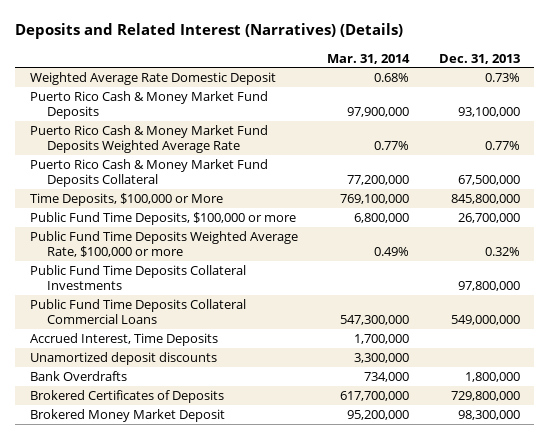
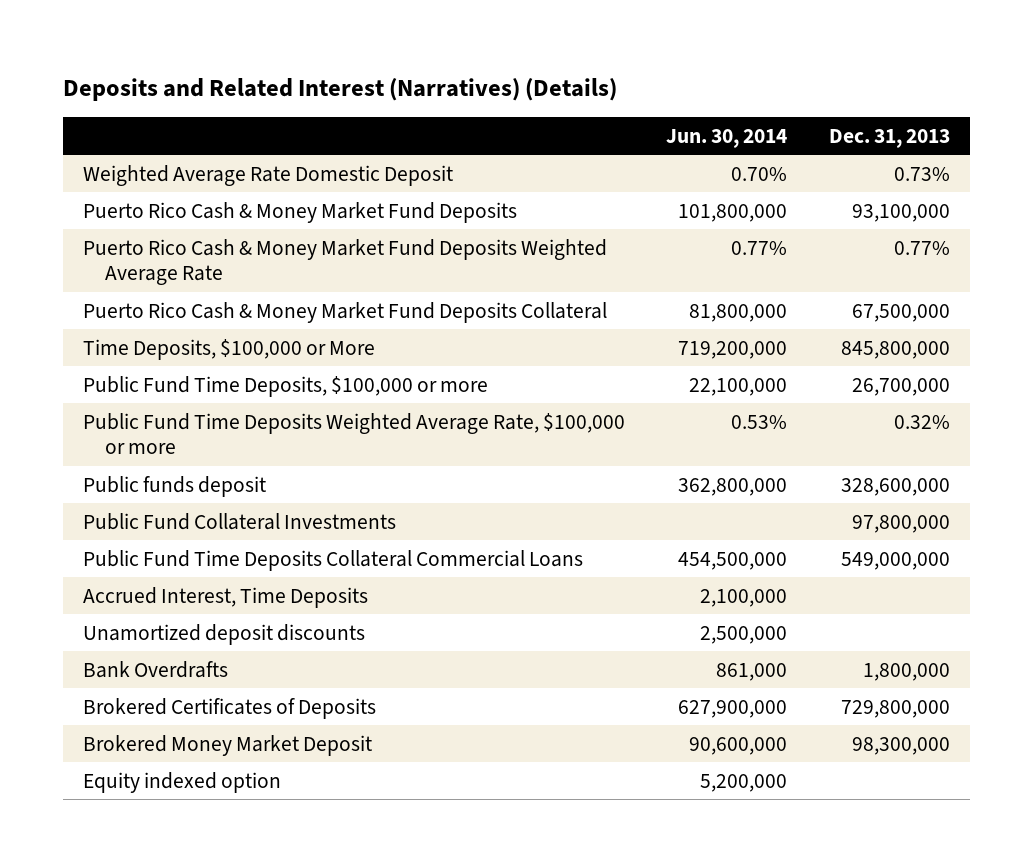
[327,53,411,64] Mar. 31, 2014 -> none
none -> [666,128,788,148] Jun. 30, 2014
none -> [83,475,267,497] Public funds deposit
[29,265,246,291] Public Fund Time Deposits Collateral Investments -> [83,512,397,530] Public Fund Collateral Investments
none -> [83,771,282,793] Equity indexed option

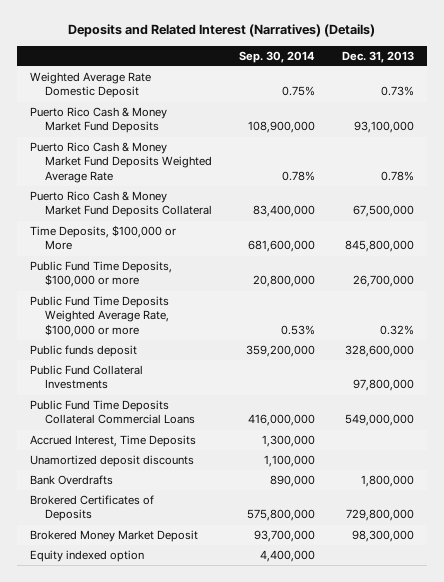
[666,128,788,148] Jun. 30, 2014 -> none
none -> [238,50,315,63] Sep. 30, 2014
[893,240,950,255] 0.77% -> [380,170,414,181] 0.78%

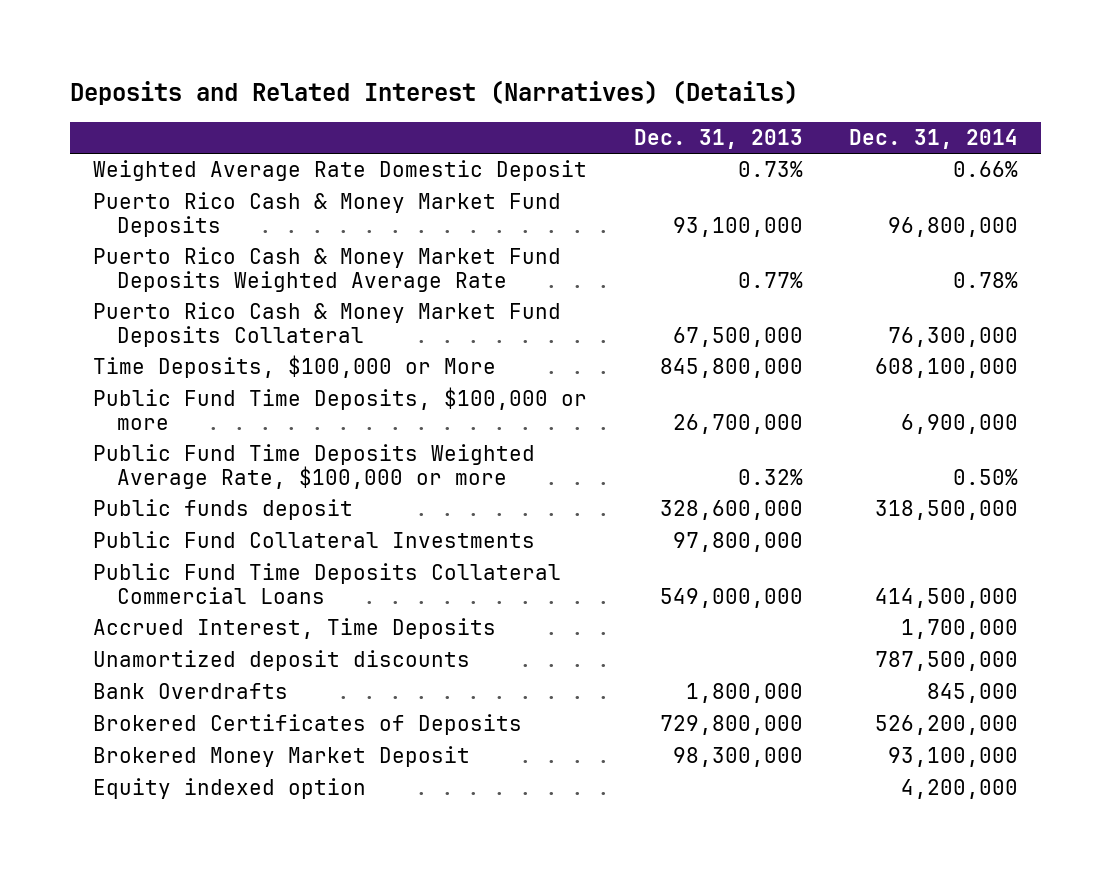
[238,50,315,63] Sep. 30, 2014 -> none
none -> [848,128,1018,149] Dec. 31, 2014
[380,170,414,181] 0.78% -> [737,271,803,288] 0.77%

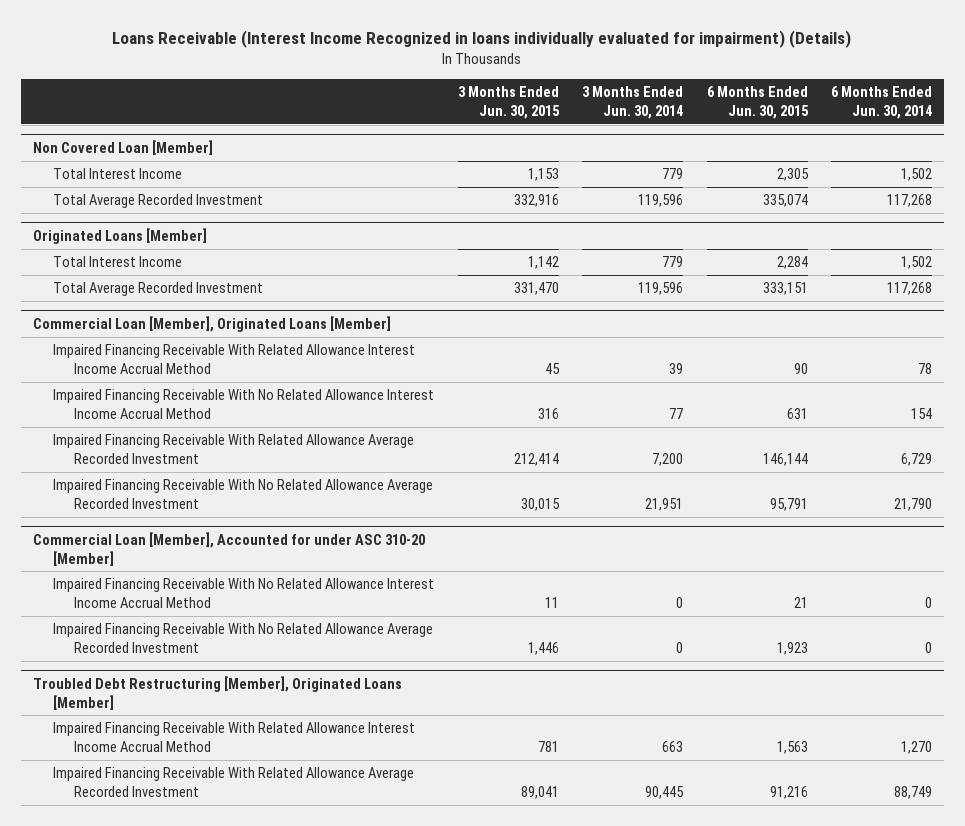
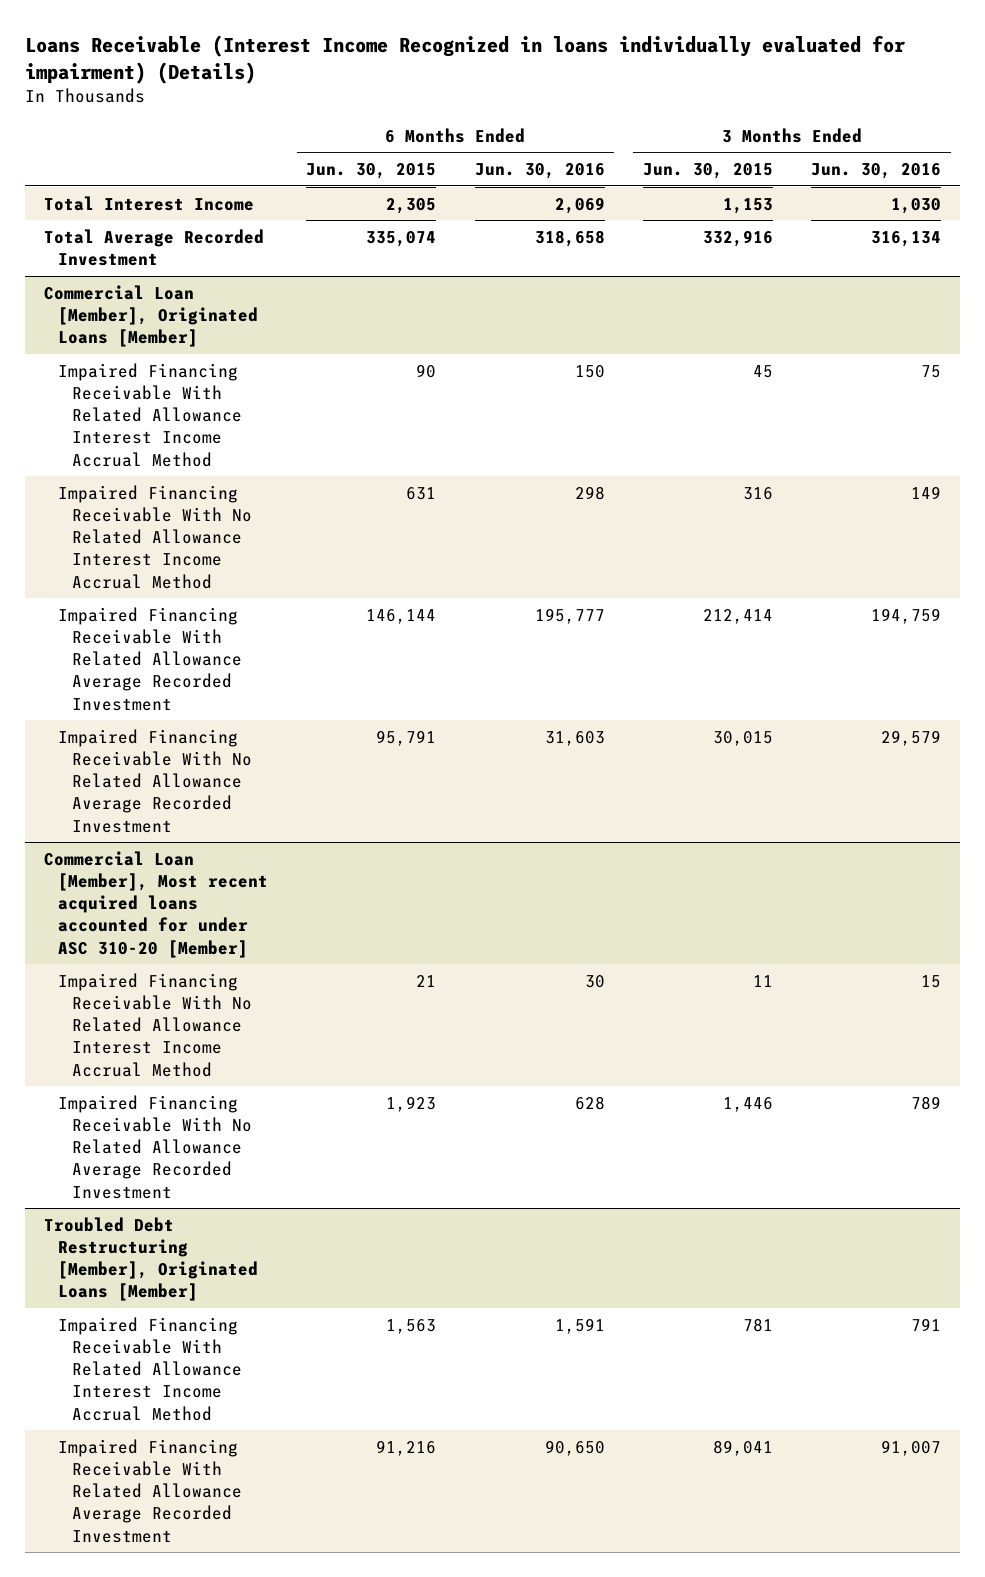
[582,85,684,119] 3 Months Ended Jun. 30, 2014 -> none
[831,85,933,119] 6 Months Ended Jun. 30, 2014 -> none
none -> [474,163,605,180] Jun. 30, 2016
none -> [811,163,942,180] Jun. 30, 2016
[32,139,213,155] Non Covered Loan [Member] -> none
[32,227,207,244] Originated Loans [Member] -> none
[53,256,183,268] Total Interest Income -> none
[53,282,264,297] Total Average Recorded Investment -> none
[32,531,425,566] Commercial Loan [Member], Accounted for under ASC 310-20 [Member] -> [44,850,269,958] Commercial Loan [Member], Most recent acquired loans accounted for under ASC 310-20 [Member]

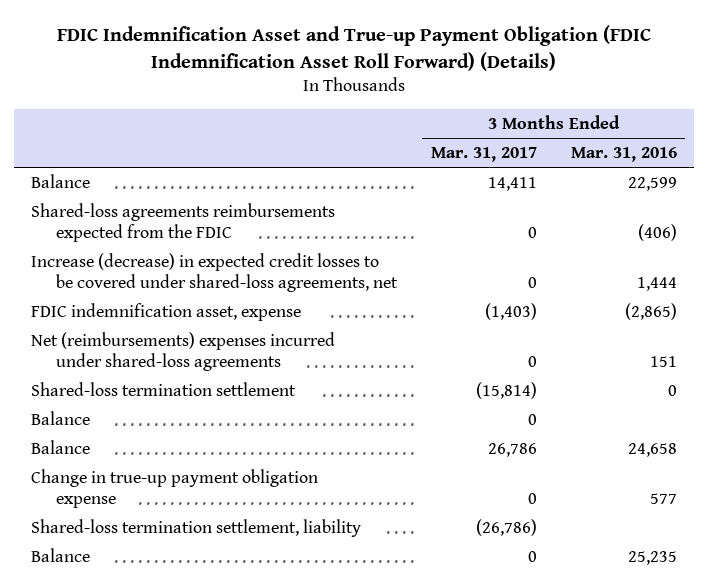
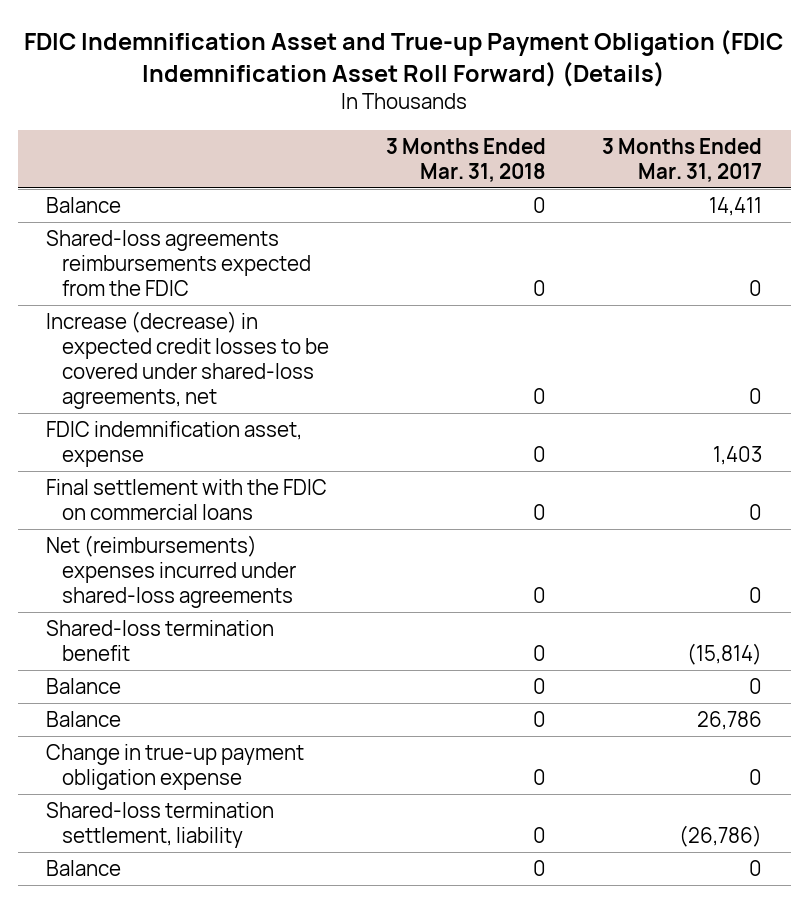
[570,147,677,163] Mar. 31, 2016 -> none
none -> [385,137,546,182] 3 Months Ended Mar. 31, 2018
[484,303,537,321] (1,403) -> [713,445,763,465] 1,403
none -> [46,479,328,520] Final settlement with the FDIC on commercial loans
[30,382,296,397] Shared-loss termination settlement -> [46,620,275,661] Shared-loss termination benefit

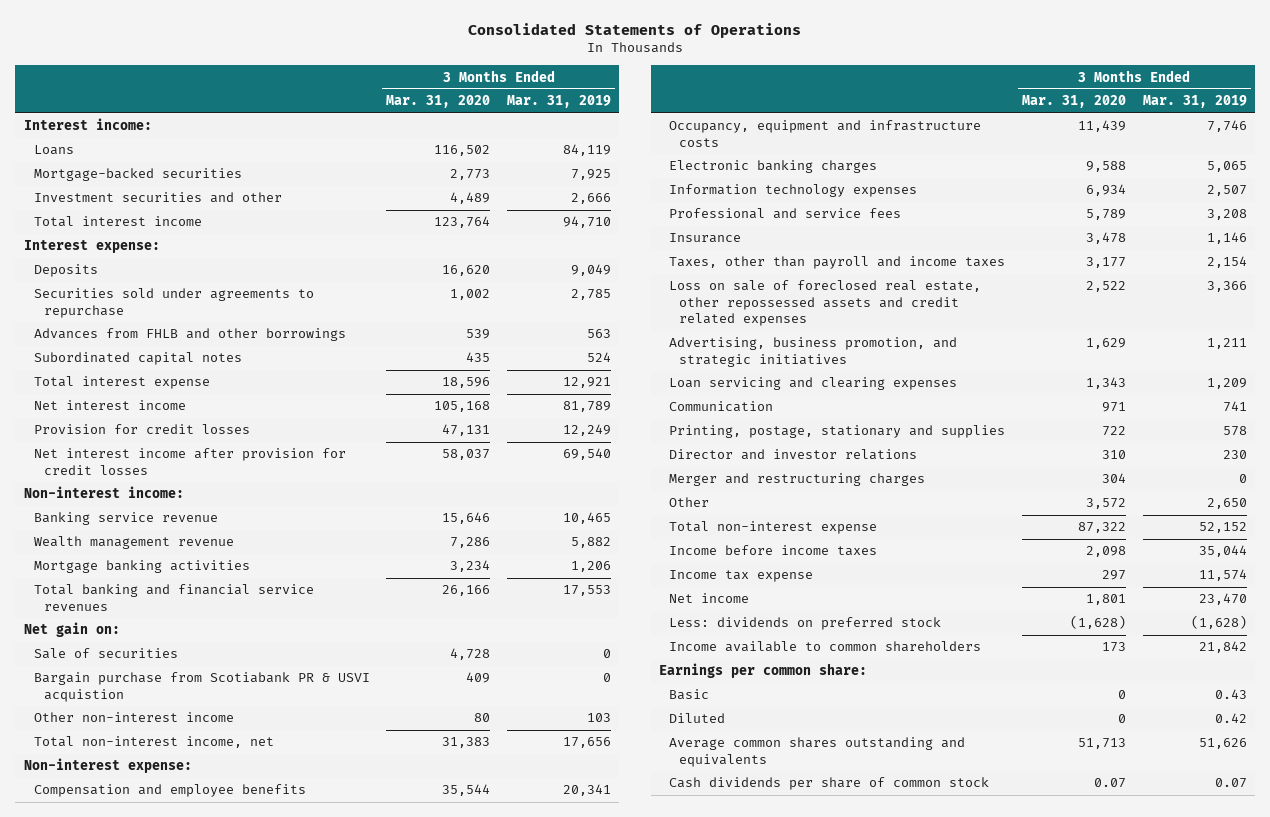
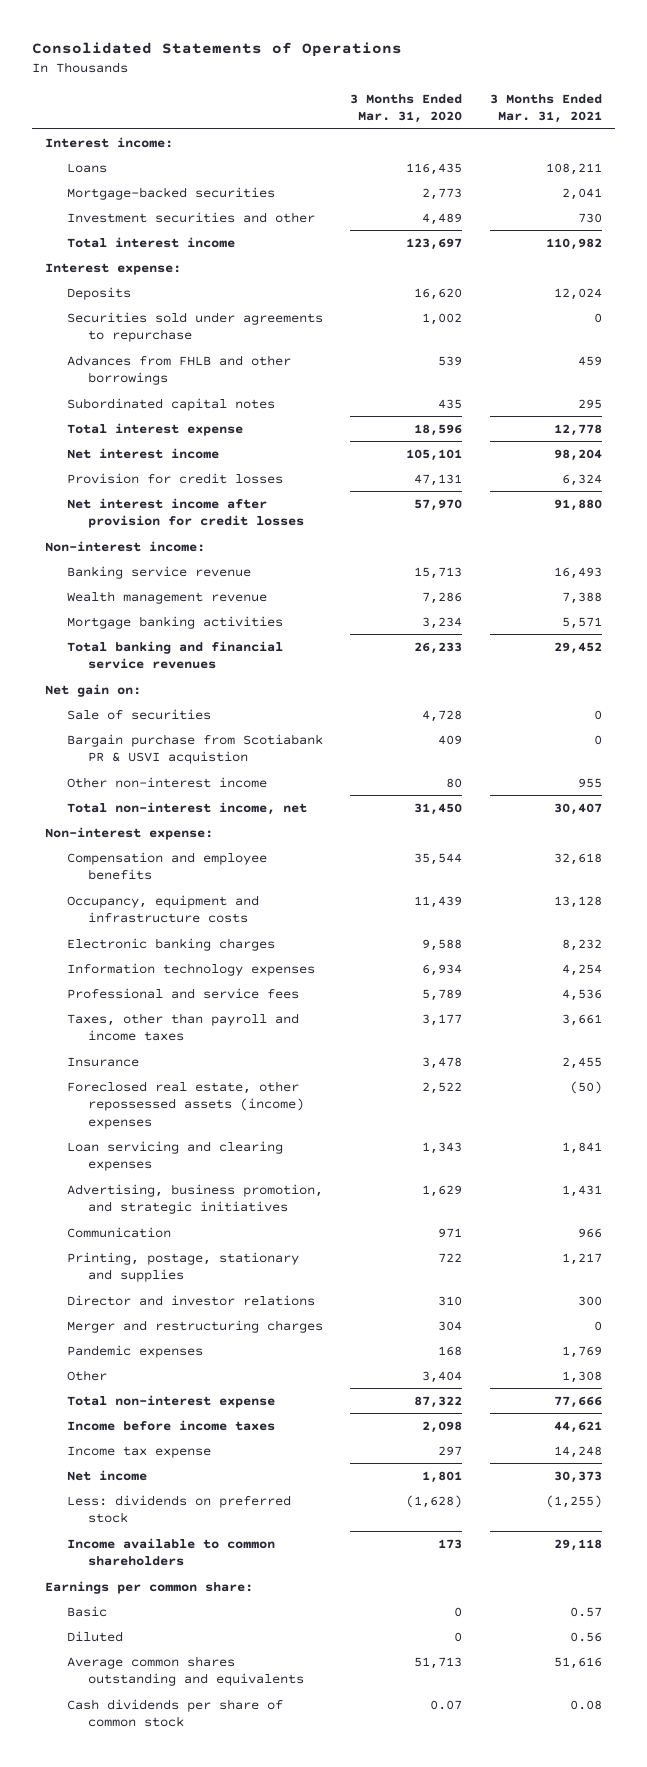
[506,95,611,109] Mar. 31, 2019 -> none
none -> [489,93,602,124] 3 Months Ended Mar. 31, 2021
[434,145,491,157] 116,502 -> [406,162,463,175] 116,435
[434,216,491,229] 123,764 -> [406,237,463,250] 123,697
[434,401,491,413] 105,168 -> [406,448,463,461] 105,101
[442,449,491,461] 58,037 -> [414,498,463,511] 57,970
[442,512,491,525] 15,646 -> [414,566,463,579] 15,713
[442,585,491,597] 26,166 -> [414,641,463,654] 26,233
[442,737,491,749] 31,383 -> [414,802,463,815] 31,450
[669,233,742,244] Insurance -> [66,1056,139,1067] Insurance
[669,280,982,327] Loss on sale of foreclosed real estate, other repossessed assets and credit related expenses -> [66,1080,305,1129] Foreclosed real estate, other repossessed assets (income) expenses
[669,337,958,367] Advertising, business promotion, and strategic initiatives -> [66,1183,323,1215] Advertising, business promotion, and strategic initiatives
none -> [66,1344,203,1358] Pandemic expenses
[1086,498,1127,510] 3,572 -> [422,1370,463,1383] 3,404

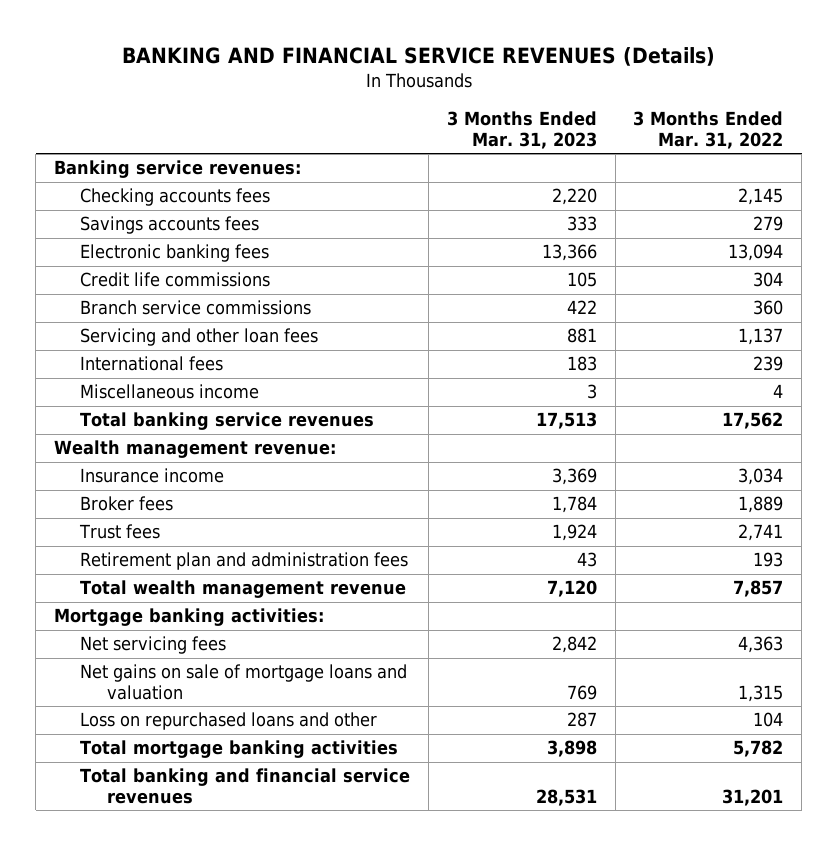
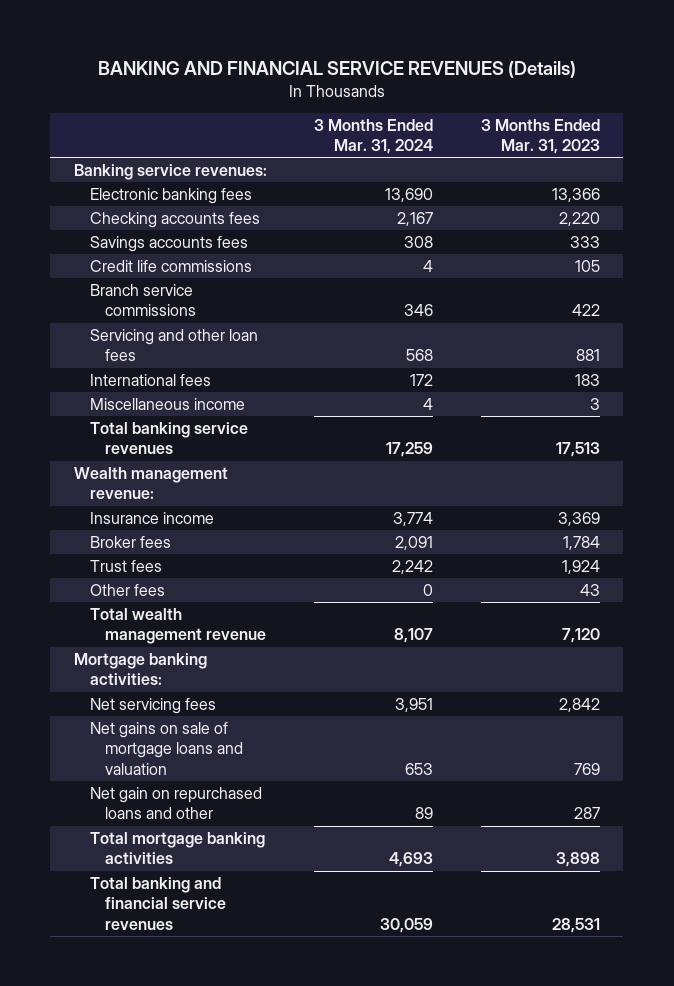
[633,111,784,149] 3 Months Ended Mar. 31, 2022 -> none
none -> [314,118,434,154] 3 Months Ended Mar. 31, 2024
[80,244,270,263] Electronic banking fees -> [89,187,252,204] Electronic banking fees
[80,552,409,571] Retirement plan and administration fees -> [89,583,165,596] Other fees
[80,712,378,731] Loss on repurchased loans and other -> [89,786,262,820] Net gain on repurchased loans and other

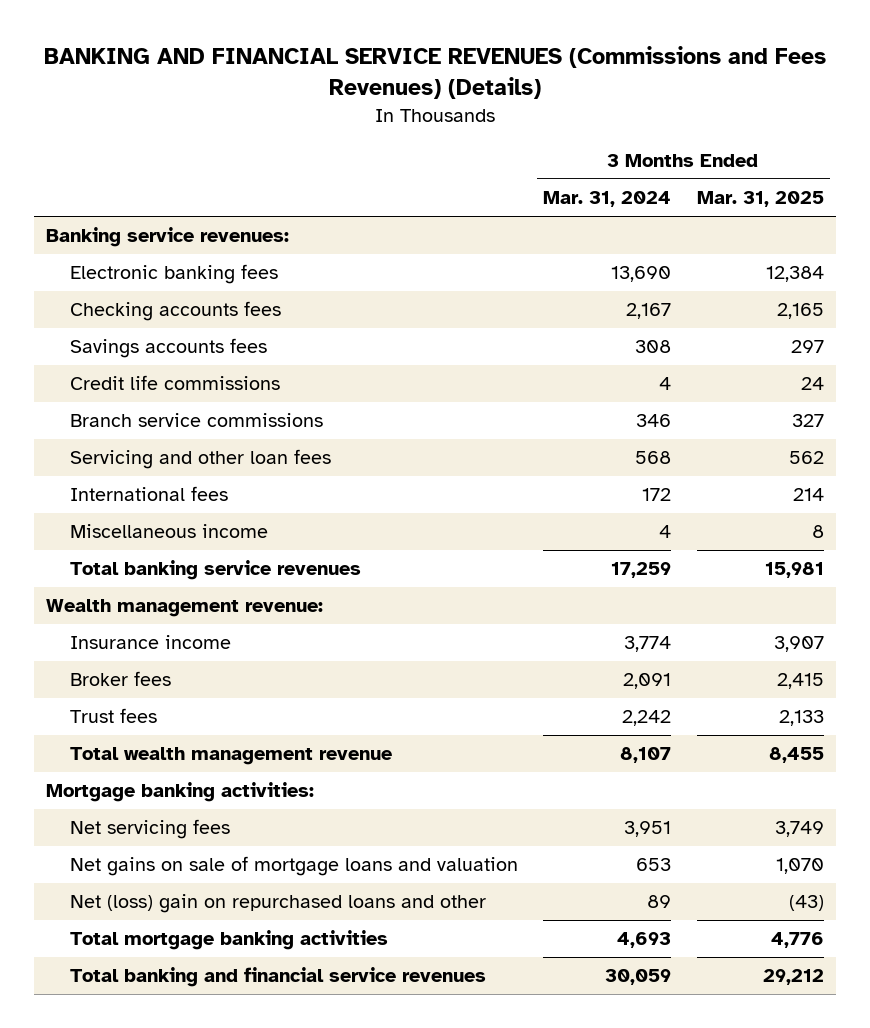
[97,61,576,79] BANKING AND FINANCIAL SERVICE REVENUES (Details) -> [43,46,826,100] BANKING AND FINANCIAL SERVICE REVENUES (Commissions and Fees Revenues) (Details)
[480,118,600,154] 3 Months Ended Mar. 31, 2023 -> none
none -> [696,191,824,208] Mar. 31, 2025
[89,583,165,596] Other fees -> none
[89,786,262,820] Net gain on repurchased loans and other -> [69,894,486,914] Net (loss) gain on repurchased loans and other

